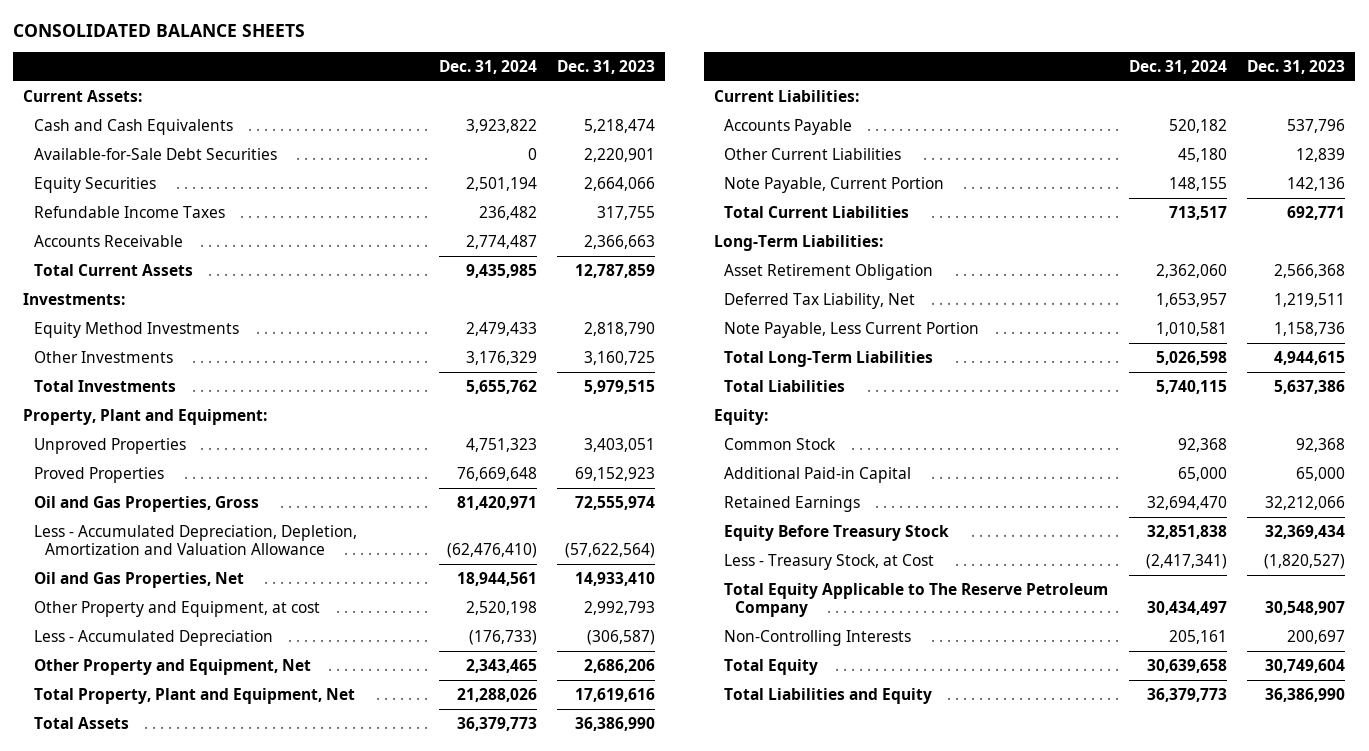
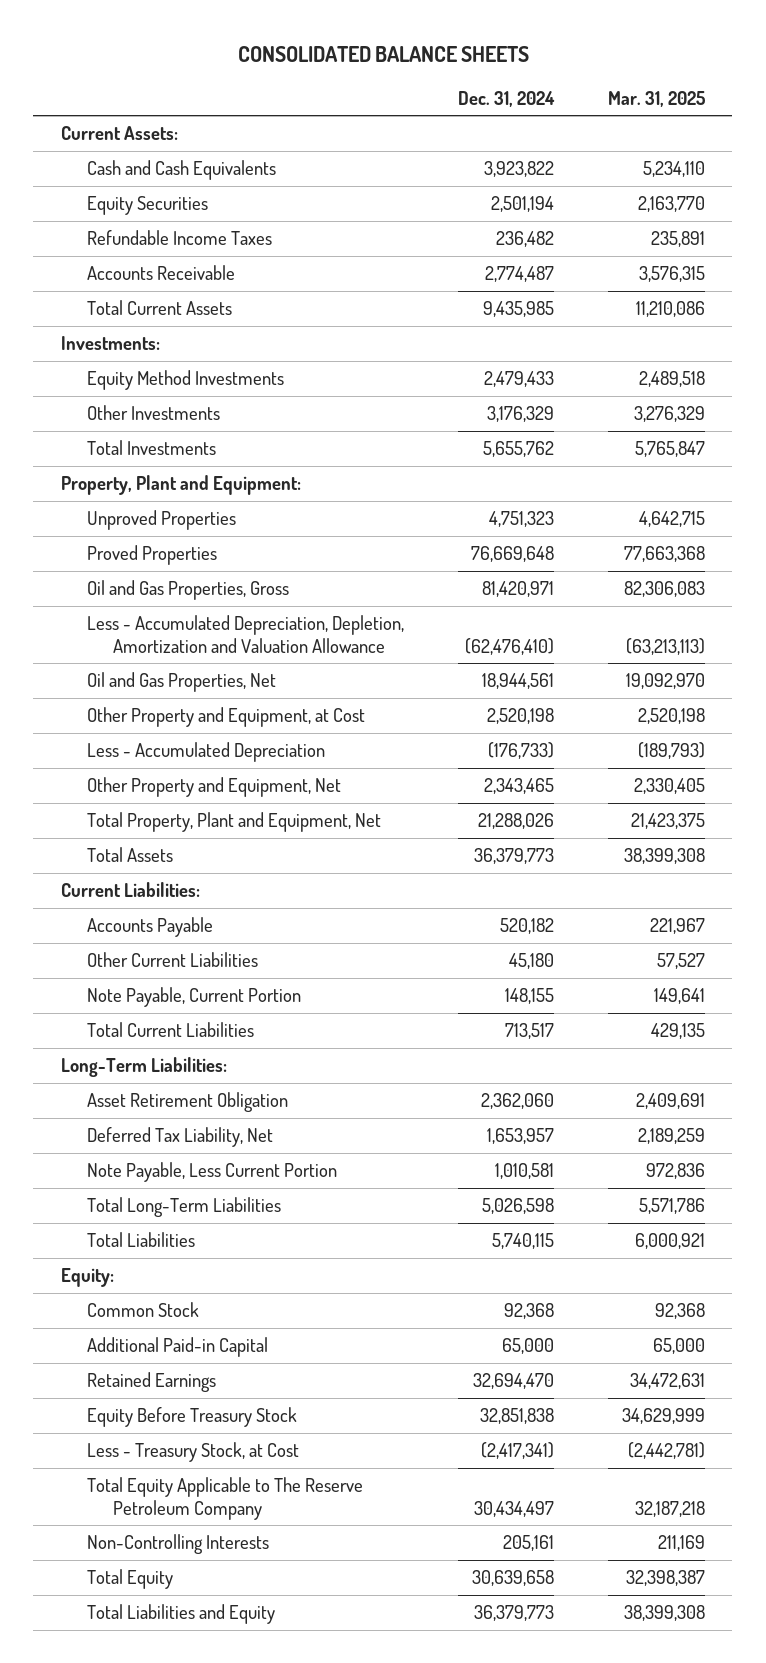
[556,60,655,75] Dec. 31, 2023 -> none
none -> [608,90,706,107] Mar. 31, 2025
[34,147,278,160] Available-for-Sale Debt Securities -> none
[34,600,321,617] Other Property and Equipment, at cost -> [86,707,365,728] Other Property and Equipment, at Cost

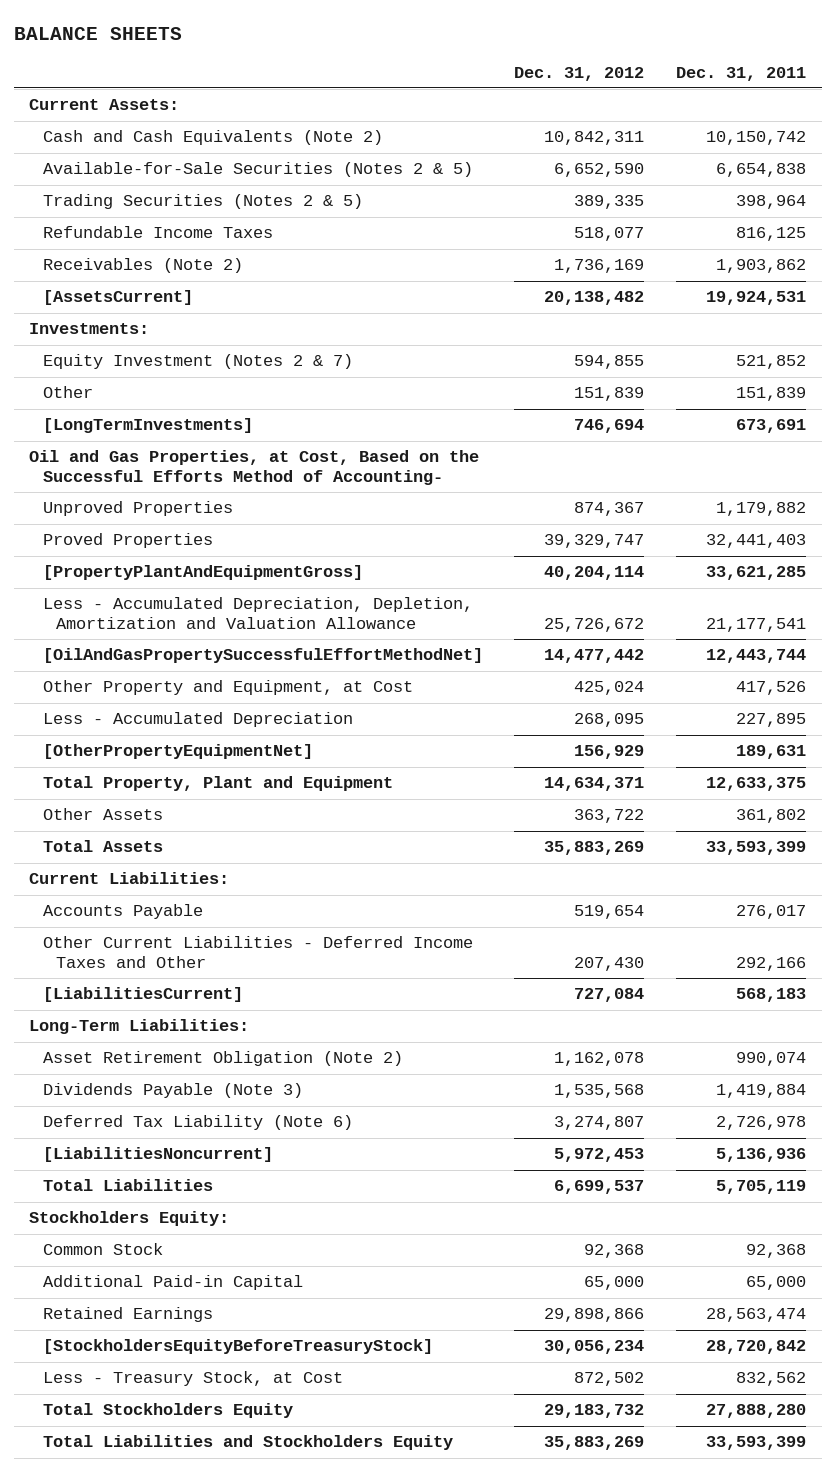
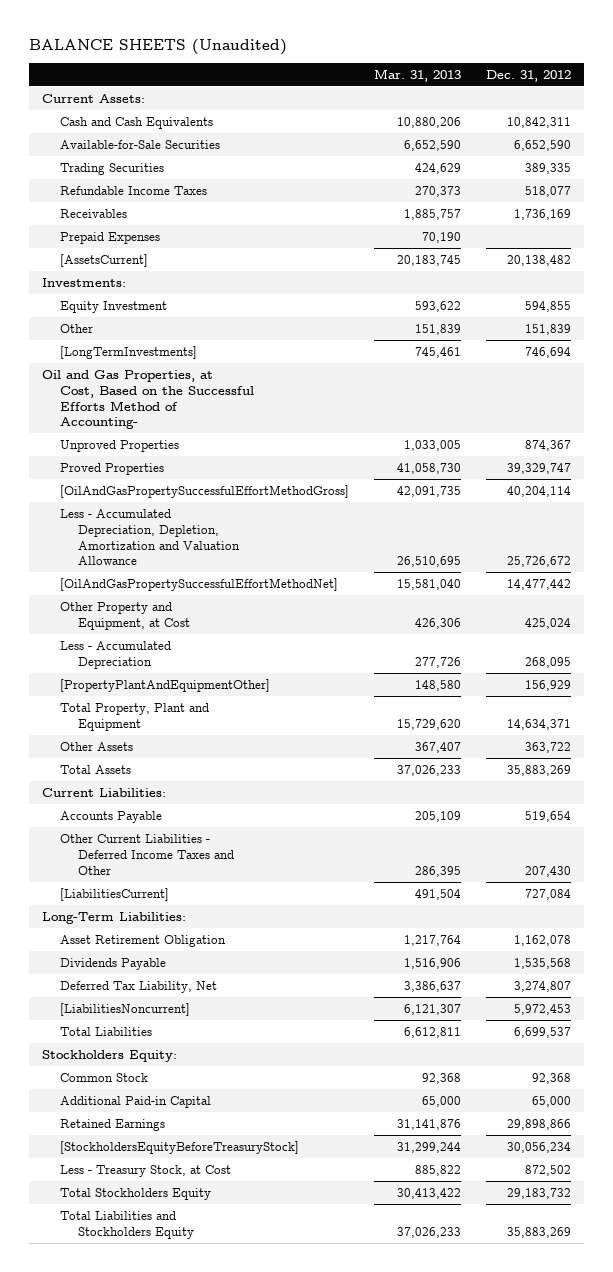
[13,26,182,40] BALANCE SHEETS -> [29,38,288,55] BALANCE SHEETS (Unaudited)
[675,66,806,81] Dec. 31, 2011 -> none
none -> [374,68,462,82] Mar. 31, 2013
[42,130,383,146] Cash and Cash Equivalents (Note 2) -> [59,117,213,130] Cash and Cash Equivalents
[42,162,473,178] Available-for-Sale Securities (Notes 2 & 5) -> [59,140,220,150] Available-for-Sale Securities
[42,194,363,210] Trading Securities (Notes 2 & 5) -> [59,163,164,176] Trading Securities
[42,258,243,274] Receivables (Note 2) -> [59,209,127,219] Receivables
none -> [59,232,160,245] Prepaid Expenses
[42,354,353,370] Equity Investment (Notes 2 & 7) -> [59,301,167,314] Equity Investment
[42,565,363,581] [PropertyPlantAndEquipmentGross] -> [59,485,349,499] [OilAndGasPropertySuccessfulEffortMethodGross]
[42,744,313,760] [OtherPropertyEquipmentNet] -> [59,679,270,693] [PropertyPlantAndEquipmentOther]
[42,1051,403,1067] Asset Retirement Obligation (Note 2) -> [59,935,226,948] Asset Retirement Obligation
[42,1083,303,1099] Dividends Payable (Note 3) -> [59,958,166,971] Dividends Payable
[42,1115,353,1131] Deferred Tax Liability (Note 6) -> [59,981,217,994] Deferred Tax Liability, Net

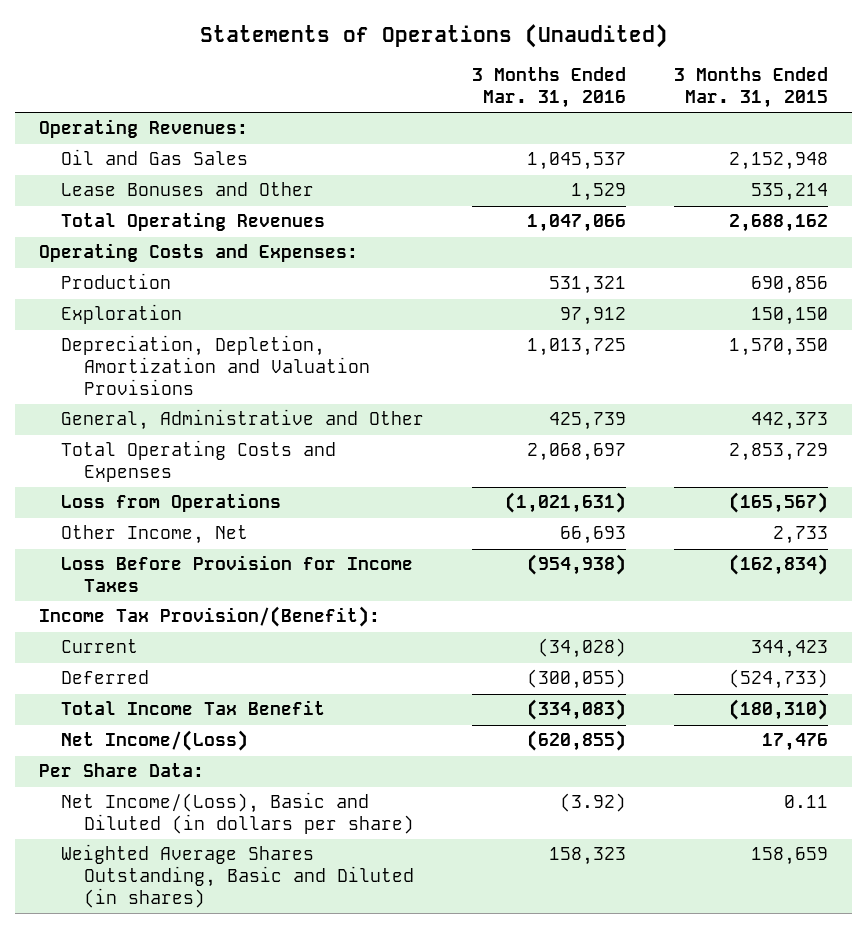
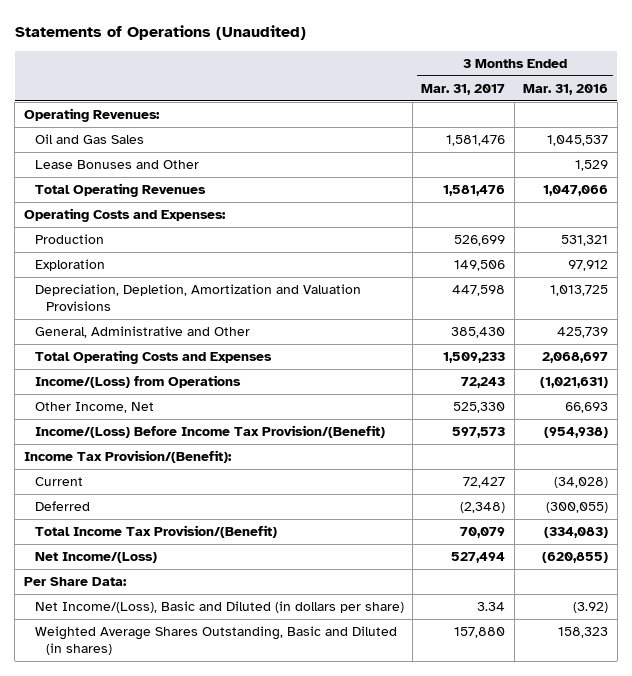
[674,67,829,109] 3 Months Ended Mar. 31, 2015 -> none
none -> [421,83,506,95] Mar. 31, 2017
[61,493,282,513] Loss from Operations -> [34,375,241,389] Income/(Loss) from Operations
[61,555,414,593] Loss Before Provision for Income Taxes -> [34,425,385,439] Income/(Loss) Before Income Tax Provision/(Benefit)
[61,700,326,716] Total Income Tax Benefit -> [34,525,277,539] Total Income Tax Provision/(Benefit)

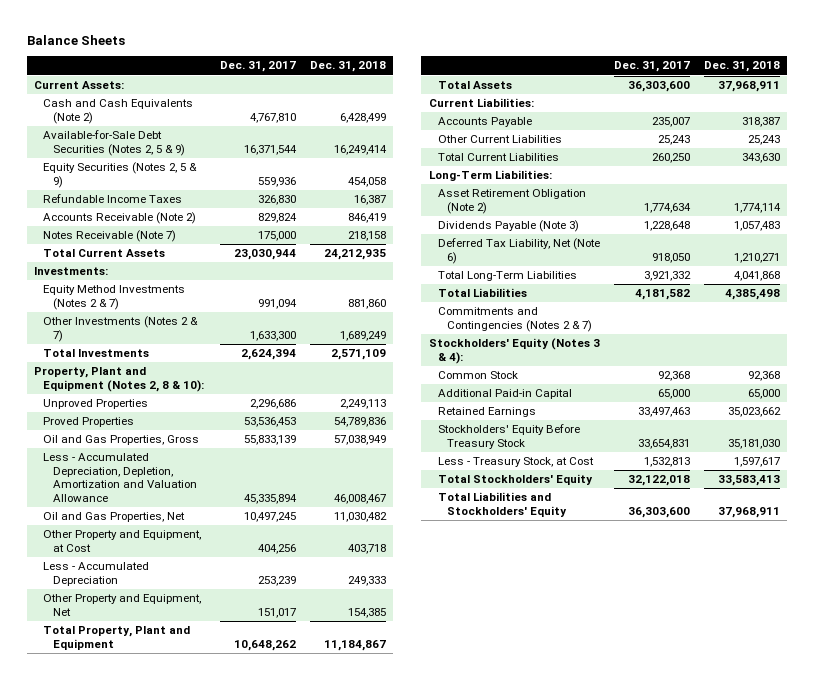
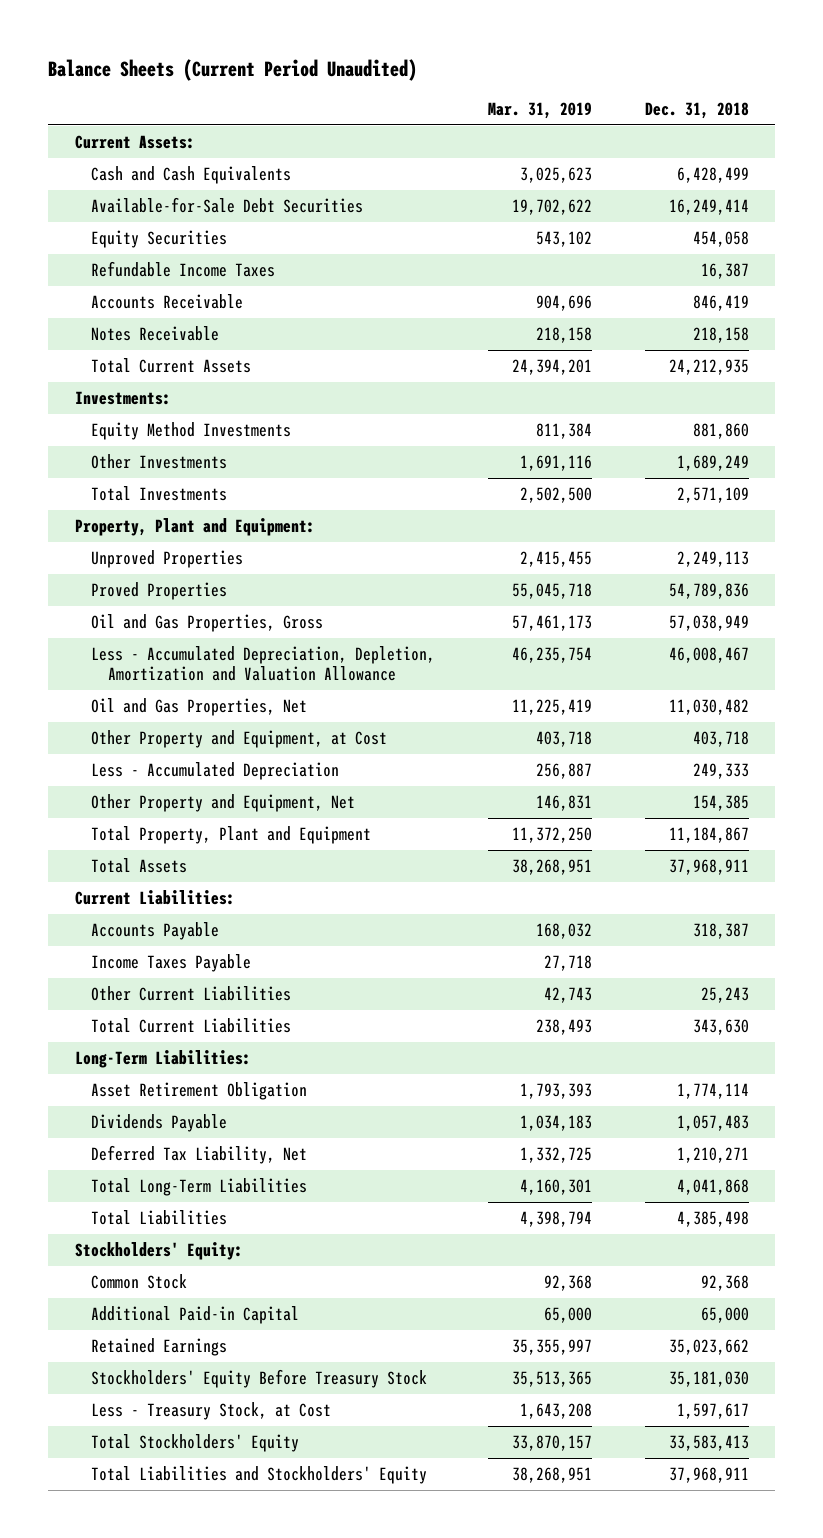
[27,34,126,45] Balance Sheets -> [48,58,418,81] Balance Sheets (Current Period Unaudited)
[219,61,296,73] Dec. 31, 2017 -> none
none -> [487,102,592,120] Mar. 31, 2019
[43,99,194,124] Cash and Cash Equivalents (Note 2) -> [91,166,292,185] Cash and Cash Equivalents
[43,130,185,156] Available-for-Sale Debt Securities (Notes 2, 5 & 9) -> [91,197,364,214] Available-for-Sale Debt Securities
[43,162,198,188] Equity Securities (Notes 2, 5 & 9) -> [91,230,228,249] Equity Securities
[43,212,197,225] Accounts Receivable (Note 2) -> [91,294,244,310] Accounts Receivable
[43,230,177,243] Notes Receivable (Note 7) -> [91,326,220,342] Notes Receivable
[43,285,186,310] Equity Method Investments (Notes 2 & 7) -> [91,422,292,441] Equity Method Investments
[43,316,199,342] Other Investments (Notes 2 & 7) -> [91,454,228,470] Other Investments
[34,367,205,392] Property, Plant and Equipment (Notes 2, 8 & 10): -> [74,518,315,537] Property, Plant and Equipment:
none -> [91,954,252,973] Income Taxes Payable
[437,189,586,214] Asset Retirement Obligation (Note 2) -> [91,1082,308,1101] Asset Retirement Obligation
[437,220,579,233] Dividends Payable (Note 3) -> [91,1114,228,1133] Dividends Payable
[437,238,600,264] Deferred Tax Liability, Net (Note 6) -> [91,1145,308,1165] Deferred Tax Liability, Net
[437,307,592,332] Commitments and Contingencies (Notes 2 & 7) -> none
[428,338,600,364] Stockholders' Equity (Notes 3 & 4): -> [74,1242,243,1261] Stockholders' Equity:

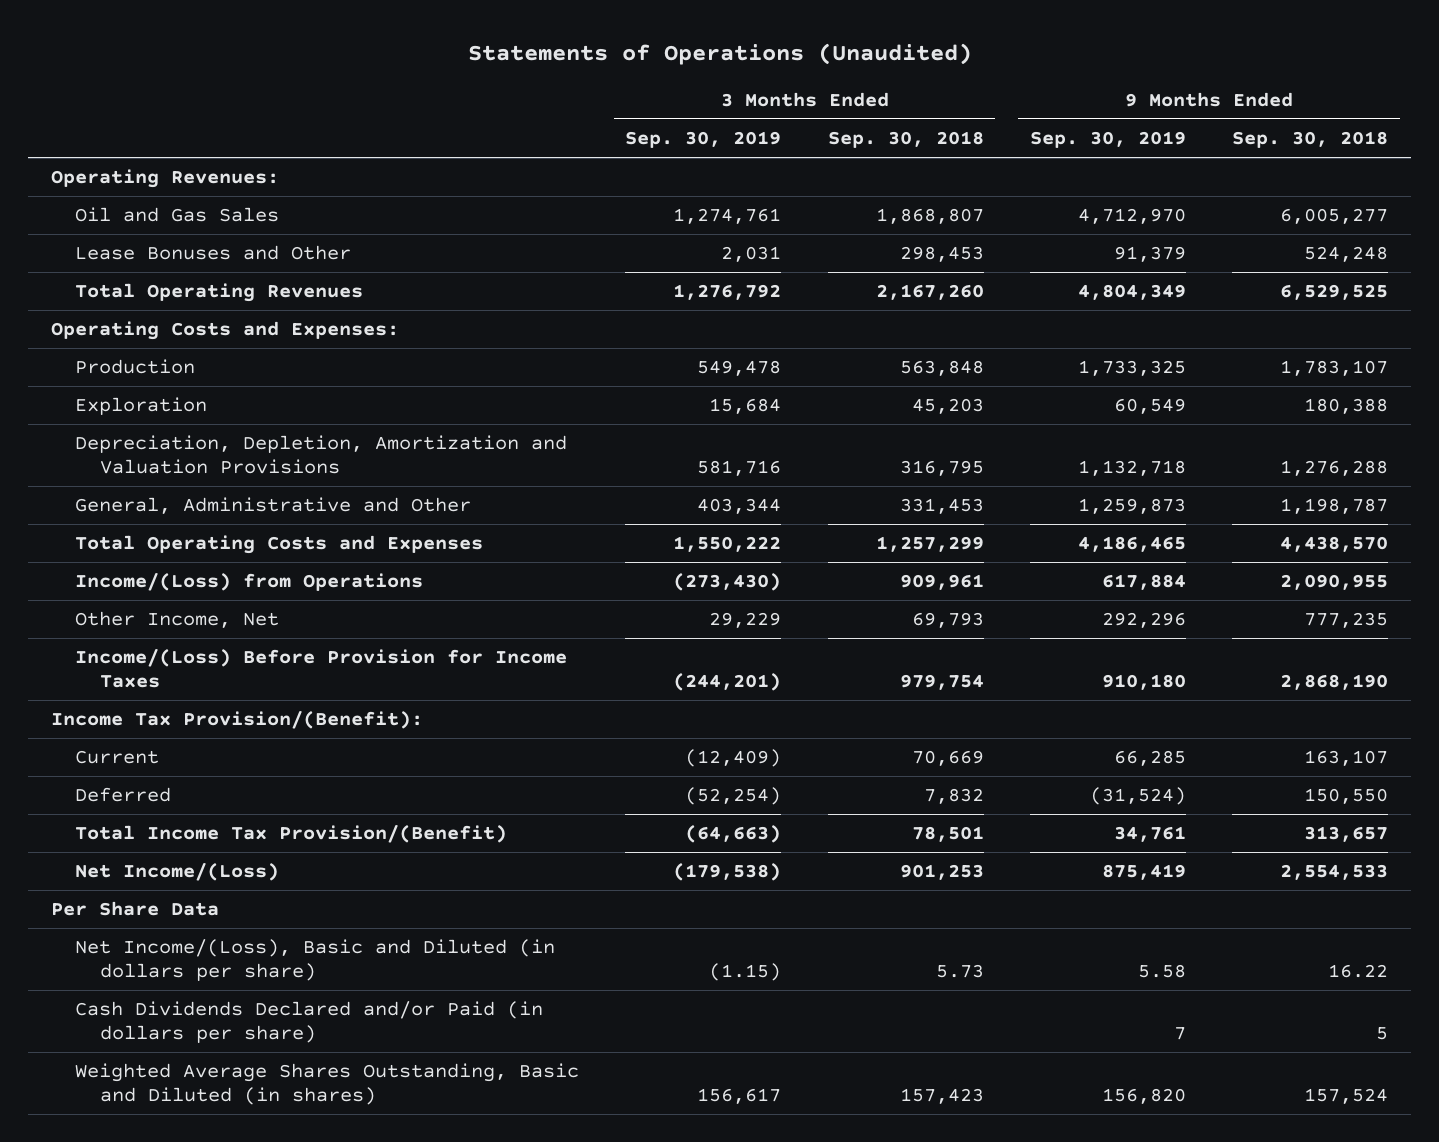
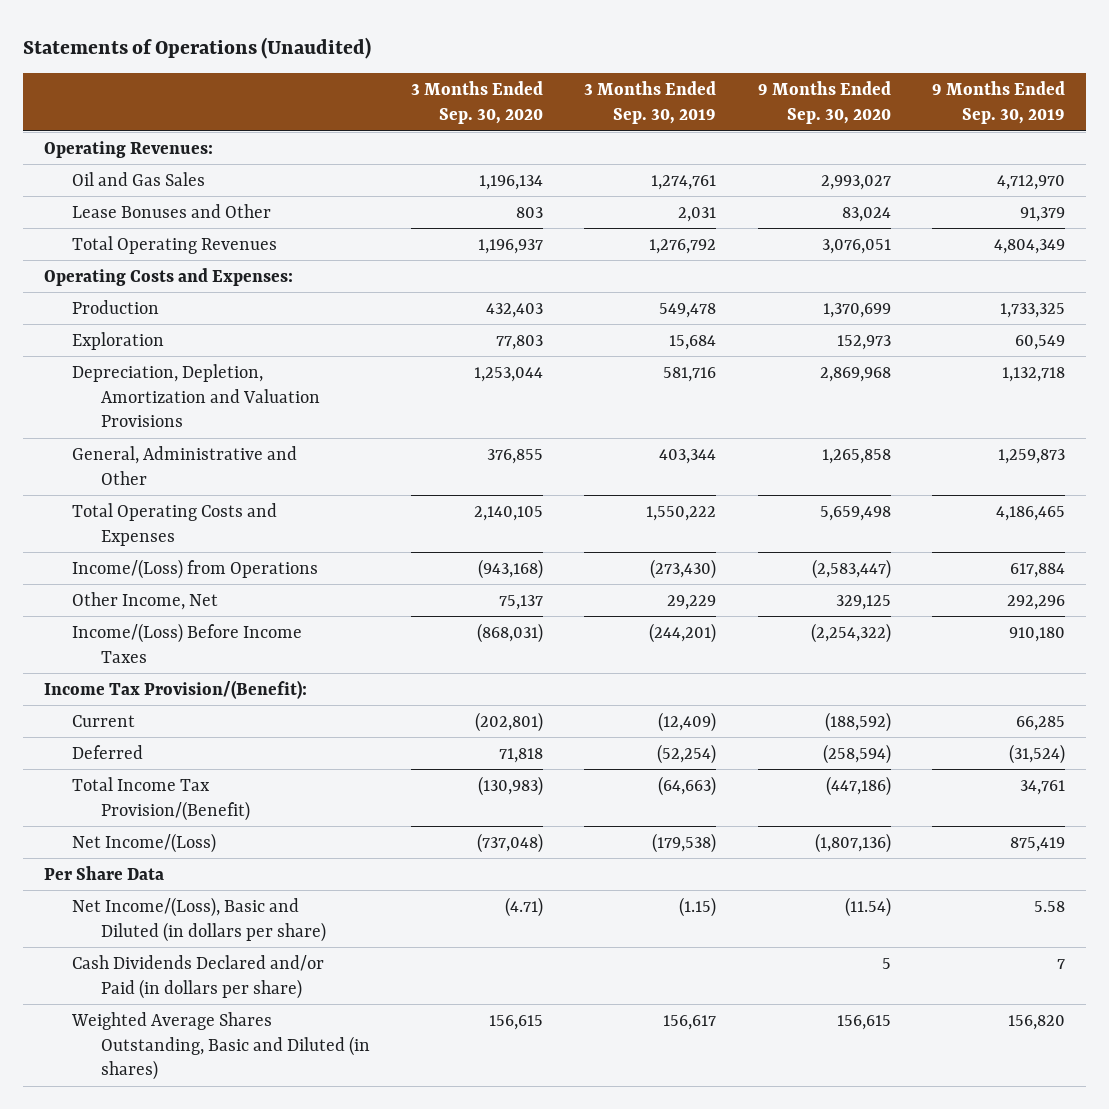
[827,131,984,149] Sep. 30, 2018 -> none
[1232,131,1389,149] Sep. 30, 2018 -> none
none -> [411,81,544,125] 3 Months Ended Sep. 30, 2020
none -> [757,81,891,125] 9 Months Ended Sep. 30, 2020
[75,649,568,689] Income/(Loss) Before Provision for Income Taxes -> [72,622,303,663] Income/(Loss) Before Income Taxes

